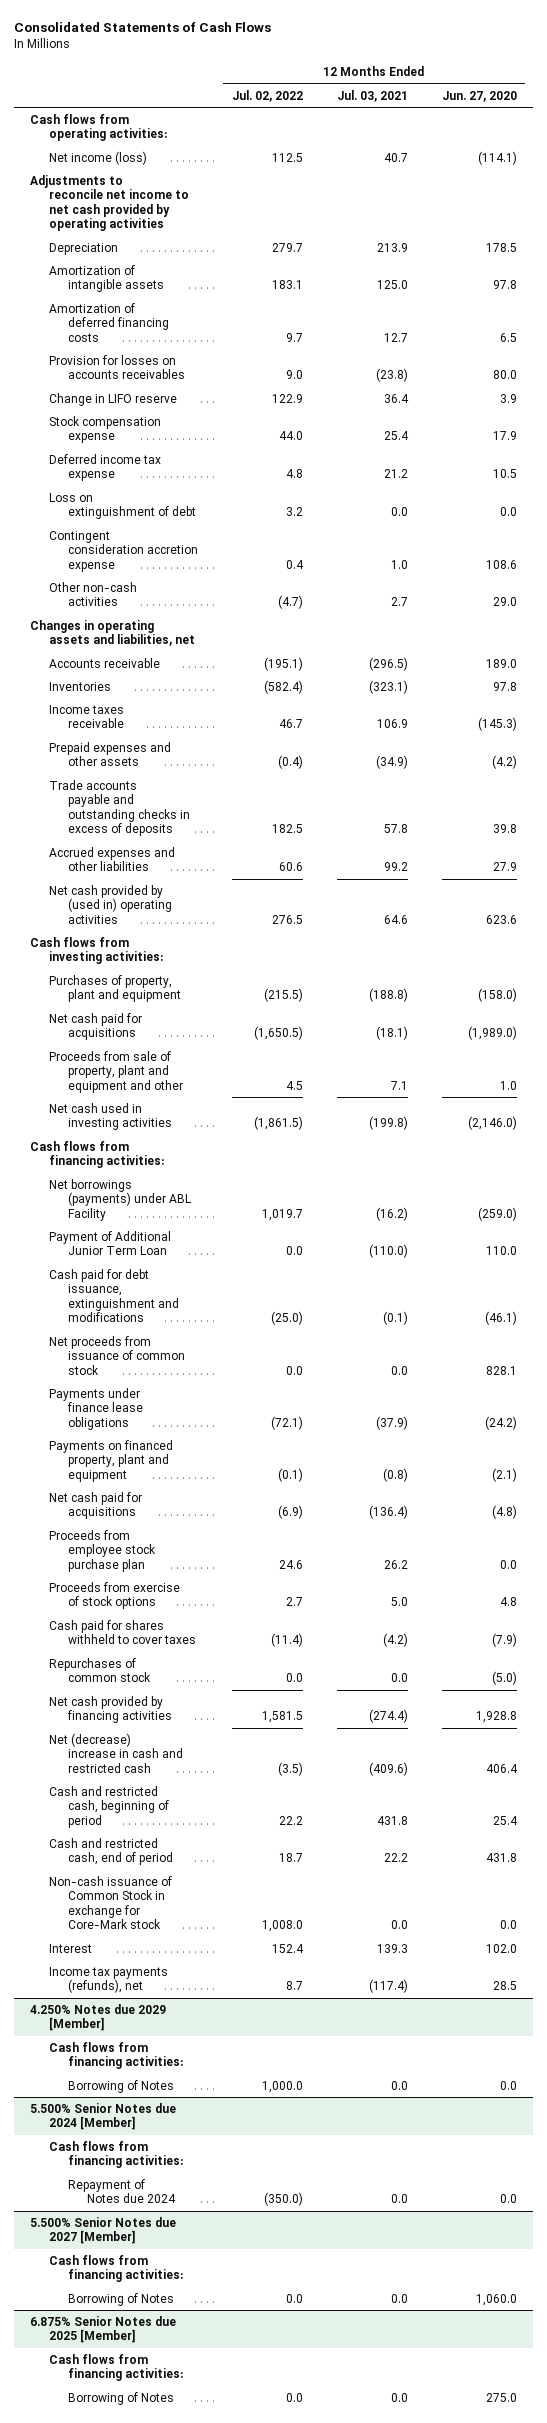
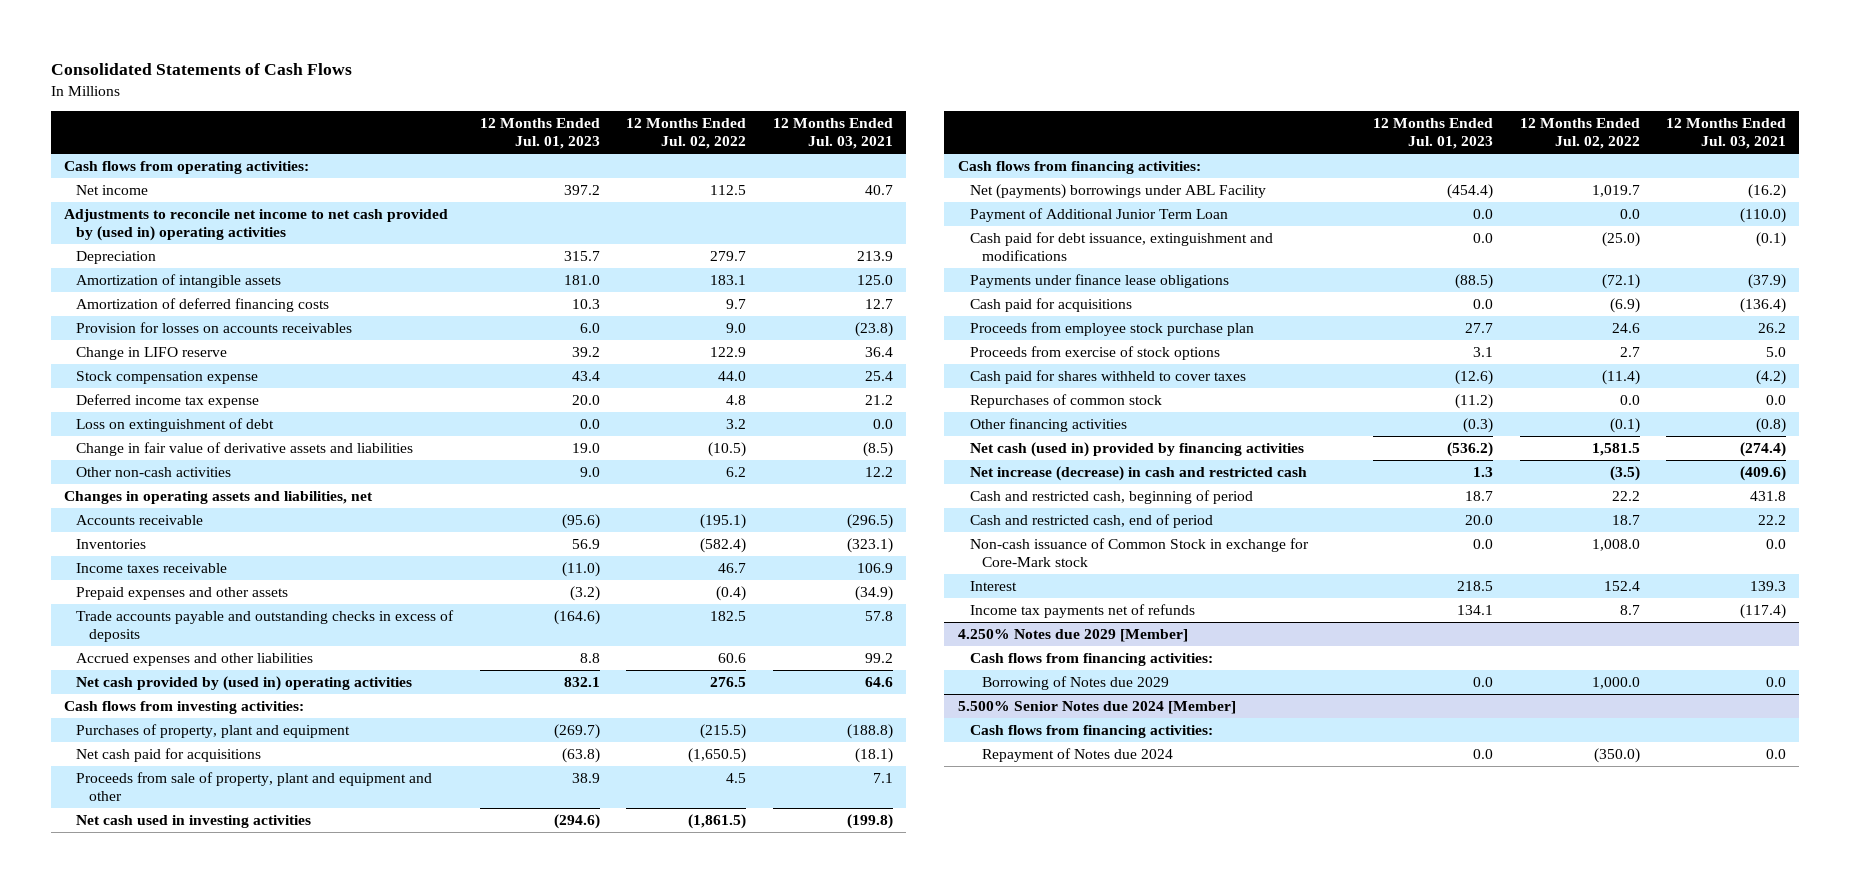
[441,90,517,102] Jun. 27, 2020 -> none
none -> [479,118,600,150] 12 Months Ended Jul. 01, 2023
[49,150,148,165] Net income (loss) -> [76,185,149,196] Net income
[30,174,190,232] Adjustments to reconcile net income to net cash provided by operating activities -> [64,209,449,242] Adjustments to reconcile net income to net cash provided by (used in) operating activities
[49,530,199,572] Contingent consideration accretion expense -> none
none -> [76,442,414,457] Change in fair value of derivative assets and liabilities
[277,595,303,610] (4.7) -> [726,467,747,478] 6.2
[390,597,408,607] 2.7 -> [864,467,893,478] 12.2
[49,1178,192,1221] Net borrowings (payments) under ABL Facility -> [969,184,1266,200] Net (payments) borrowings under ABL Facility
[49,1335,186,1375] Net proceeds from issuance of common stock -> none
[49,1439,174,1482] Payments on financed property, plant and equipment -> none
[49,1491,143,1520] Net cash paid for acquisitions -> [969,298,1132,313] Cash paid for acquisitions
none -> [969,418,1127,433] Other financing activities
[49,1695,173,1724] Net cash provided by financing activities -> [969,442,1304,458] Net cash (used in) provided by financing activities
[49,1732,184,1773] Net (decrease) increase in cash and restricted cash -> [969,466,1307,482] Net increase (decrease) in cash and restricted cash
[49,1966,169,1994] Income tax payments (refunds), net -> [969,604,1195,619] Income tax payments net of refunds
[68,2079,175,2093] Borrowing of Notes -> [981,676,1169,691] Borrowing of Notes due 2029
[30,2216,177,2245] 5.500% Senior Notes due 2027 [Member] -> none
[49,2254,184,2283] Cash flows from financing activities: -> none
[68,2292,175,2306] Borrowing of Notes -> none
[30,2315,177,2344] 6.875% Senior Notes due 2025 [Member] -> none
[49,2353,184,2382] Cash flows from financing activities: -> none
[68,2391,175,2405] Borrowing of Notes -> none

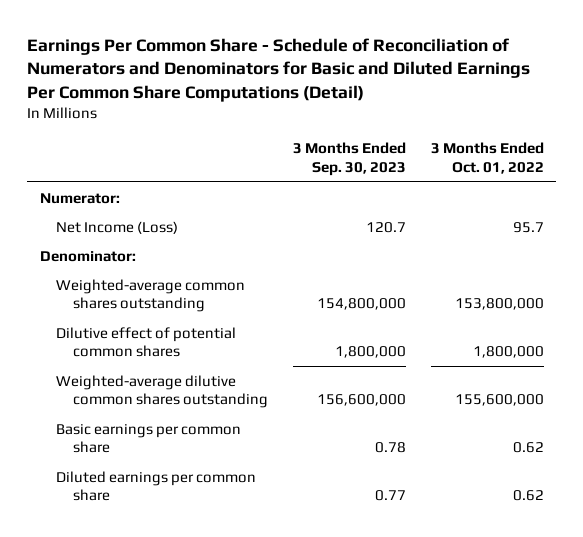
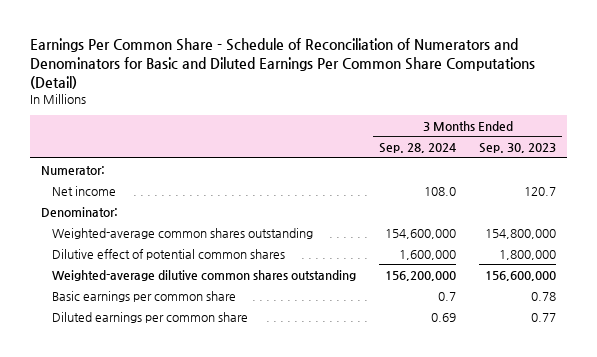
[430,142,544,175] 3 Months Ended Oct. 01, 2022 -> none
none -> [379,143,457,154] Sep. 28, 2024
[56,220,179,234] Net Income (Loss) -> [52,185,117,196] Net income

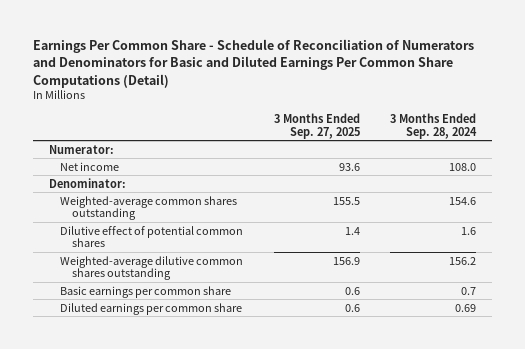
[479,143,557,154] Sep. 30, 2023 -> none
none -> [273,112,360,139] 3 Months Ended Sep. 27, 2025
[385,228,457,239] 154,600,000 -> [449,196,477,205] 154.6
[399,249,457,260] 1,600,000 -> [461,226,477,235] 1.6
[385,270,457,281] 156,200,000 -> [449,256,477,265] 156.2

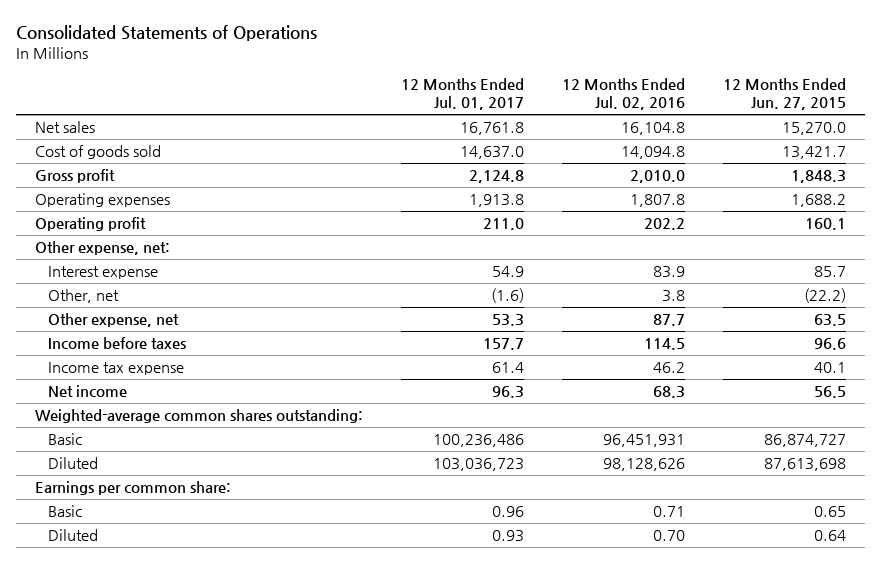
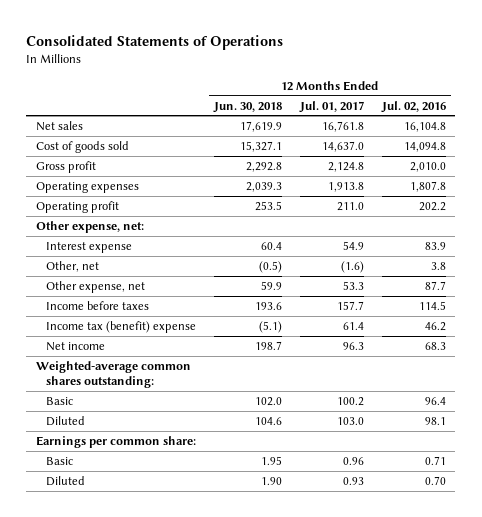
[722,78,846,111] 12 Months Ended Jun. 27, 2015 -> none
none -> [212,101,282,113] Jun. 30, 2018
[48,362,185,376] Income tax expense -> [45,320,196,333] Income tax (benefit) expense
[432,434,524,448] 100,236,486 -> [337,396,365,406] 100.2
[602,434,685,448] 96,451,931 -> [425,396,447,405] 96.4
[432,458,524,472] 103,036,723 -> [337,416,365,425] 103.0
[602,458,685,472] 98,128,626 -> [425,416,447,425] 98.1

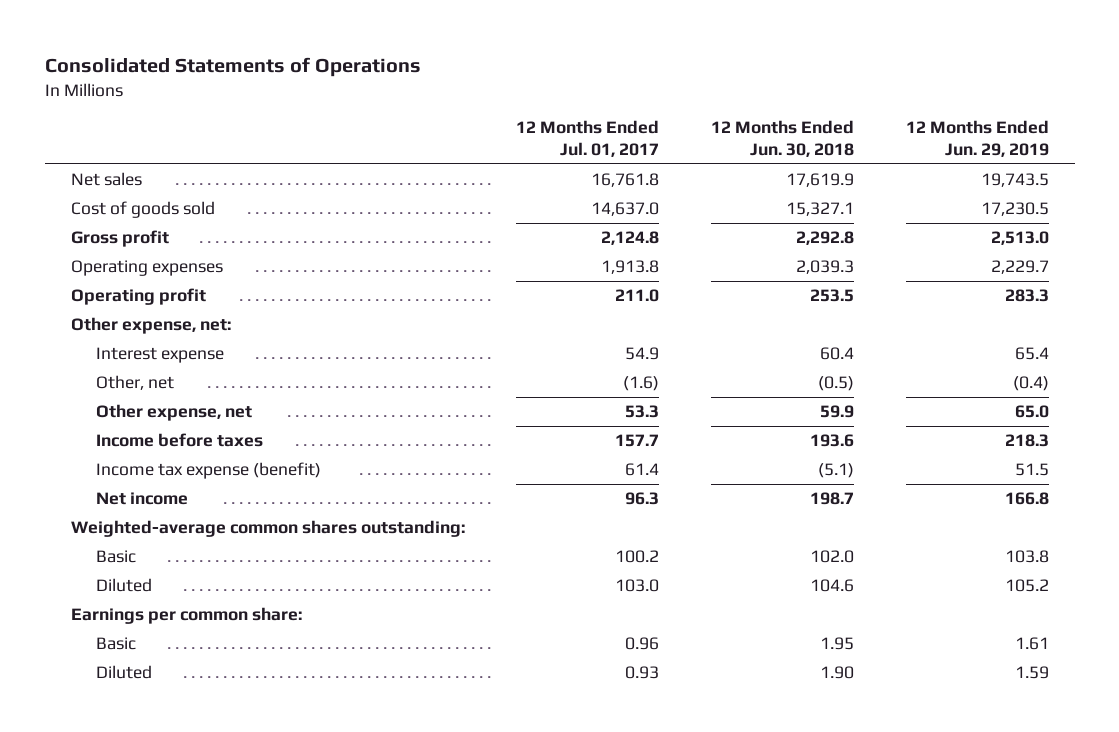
[381,100,447,113] Jul. 02, 2016 -> none
none -> [905,120,1049,157] 12 Months Ended Jun. 29, 2019
[45,320,196,333] Income tax (benefit) expense -> [96,462,322,480] Income tax expense (benefit)

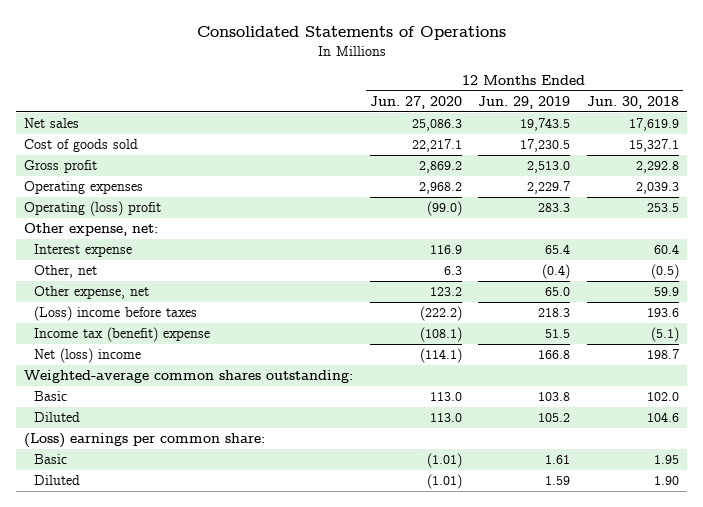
[516,120,660,157] 12 Months Ended Jul. 01, 2017 -> none
none -> [369,95,462,109] Jun. 27, 2020
[70,288,206,306] Operating profit -> [24,201,162,217] Operating (loss) profit
[96,433,264,448] Income before taxes -> [34,306,198,322] (Loss) income before taxes
[96,462,322,480] Income tax expense (benefit) -> [34,327,211,343] Income tax (benefit) expense
[96,492,189,506] Net income -> [34,348,142,364] Net (loss) income
[70,607,302,625] Earnings per common share: -> [24,433,266,449] (Loss) earnings per common share:

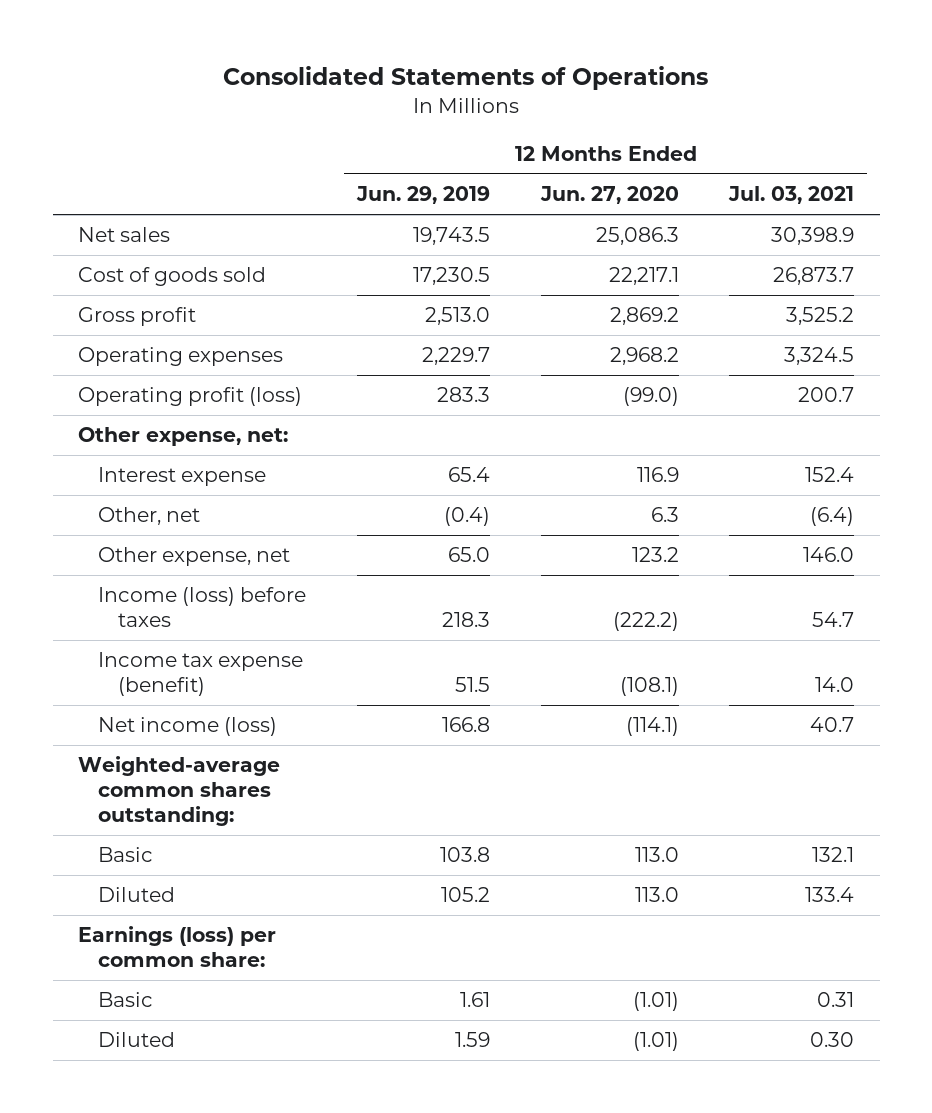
[587,95,680,109] Jun. 30, 2018 -> none
none -> [728,186,855,205] Jul. 03, 2021
[24,201,162,217] Operating (loss) profit -> [78,387,303,407] Operating profit (loss)
[34,306,198,322] (Loss) income before taxes -> [98,587,307,628] Income (loss) before taxes
[34,327,211,343] Income tax (benefit) expense -> [98,652,304,697] Income tax expense (benefit)
[34,348,142,364] Net (loss) income -> [98,717,278,737] Net income (loss)
[24,433,266,449] (Loss) earnings per common share: -> [78,926,277,968] Earnings (loss) per common share:

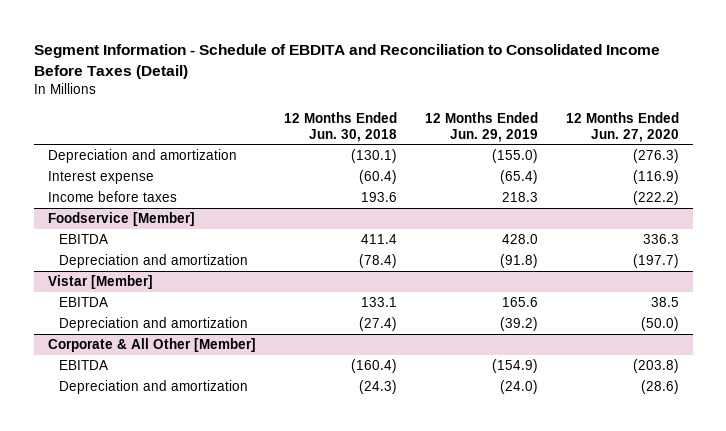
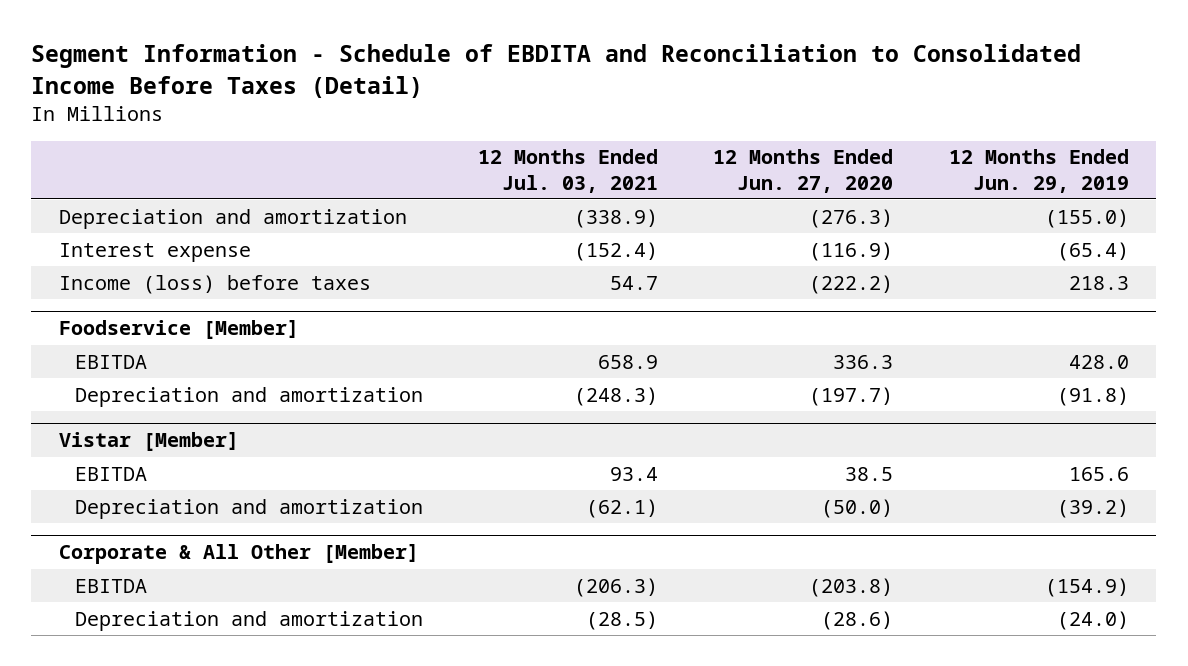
[283,111,397,142] 12 Months Ended Jun. 30, 2018 -> none
none -> [478,149,659,193] 12 Months Ended Jul. 03, 2021
[47,191,177,203] Income before taxes -> [59,274,372,294] Income (loss) before taxes

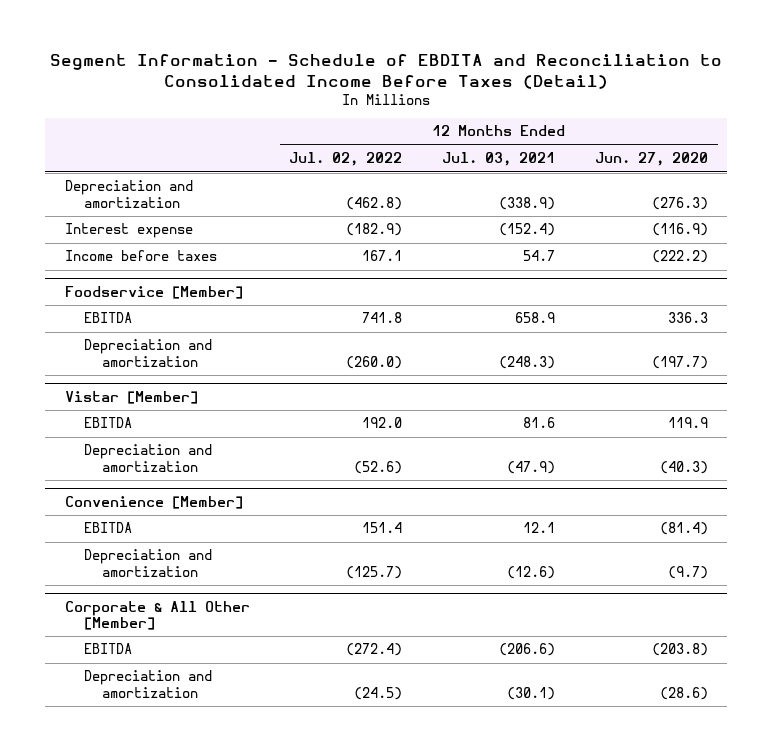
[948,149,1129,193] 12 Months Ended Jun. 29, 2019 -> none
none -> [289,152,403,167] Jul. 02, 2022
[59,274,372,294] Income (loss) before taxes -> [64,250,217,262] Income before taxes
[610,466,659,481] 93.4 -> [523,417,556,429] 81.6
[845,466,894,481] 38.5 -> [667,417,708,429] 119.9
[586,498,659,518] (62.1) -> [507,460,556,474] (47.9)
[821,498,894,518] (50.0) -> [659,460,708,474] (40.3)
none -> [64,495,243,509] Convenience [Member]
none -> [83,522,132,534] EBITDA
none -> [83,549,212,577] Depreciation and amortization
[574,577,659,597] (206.3) -> [499,643,556,657] (206.6)
[586,610,659,630] (28.5) -> [507,686,556,700] (30.1)

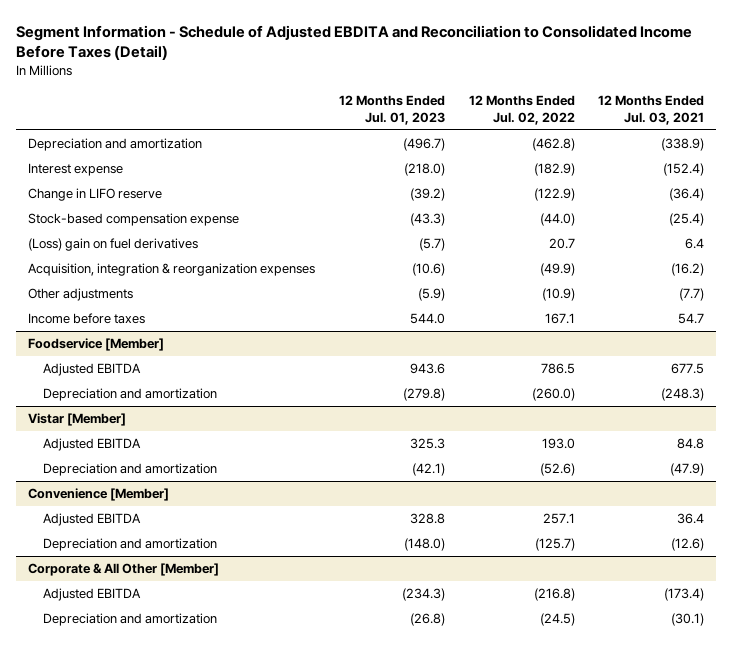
[50,53,723,89] Segment Information - Schedule of EBDITA and Reconciliation to Consolidated Income Before Taxes (Detail) -> [16,24,693,61] Segment Information - Schedule of Adjusted EBDITA and Reconciliation to Consolidated Income Before Taxes (Detail)
[594,152,708,167] Jun. 27, 2020 -> none
none -> [338,95,445,126] 12 Months Ended Jul. 01, 2023
none -> [28,188,163,202] Change in LIFO reserve
none -> [28,213,240,227] Stock-based compensation expense
none -> [28,238,199,252] (Loss) gain on fuel derivatives
none -> [28,263,316,277] Acquisition, integration & reorganization expenses
none -> [28,288,134,302] Other adjustments
[83,312,132,324] EBITDA -> [43,363,142,377] Adjusted EBITDA
[362,312,403,324] 741.8 -> [540,363,575,375] 786.5
[515,312,556,324] 658.9 -> [671,363,705,375] 677.5
[83,417,132,429] EBITDA -> [43,438,142,452] Adjusted EBITDA
[362,417,403,429] 192.0 -> [541,438,575,450] 193.0
[523,417,556,429] 81.6 -> [677,438,705,450] 84.8
[83,522,132,534] EBITDA -> [43,513,142,527] Adjusted EBITDA
[362,522,403,534] 151.4 -> [542,513,575,525] 257.1
[523,522,556,534] 12.1 -> [677,513,705,525] 36.4
[83,643,132,655] EBITDA -> [43,588,142,602] Adjusted EBITDA
[346,643,403,657] (272.4) -> [533,588,575,602] (216.8)
[499,643,556,657] (206.6) -> [664,588,705,602] (173.4)

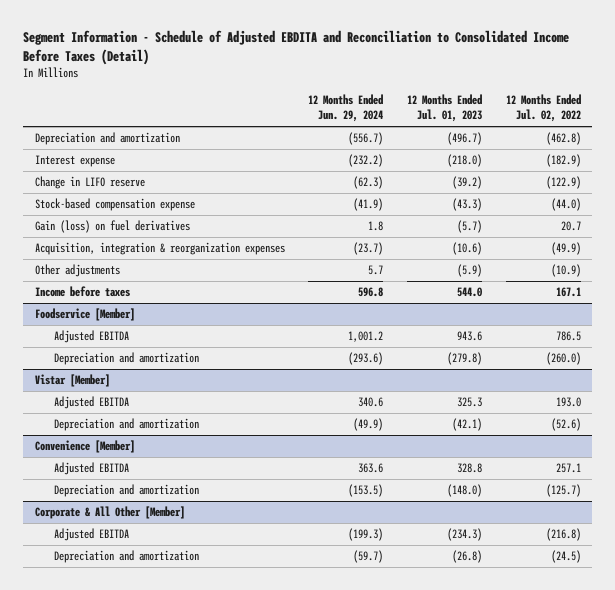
[598,95,705,126] 12 Months Ended Jul. 03, 2021 -> none
none -> [308,94,384,123] 12 Months Ended Jun. 29, 2024
[28,238,199,252] (Loss) gain on fuel derivatives -> [34,220,190,234] Gain (loss) on fuel derivatives

